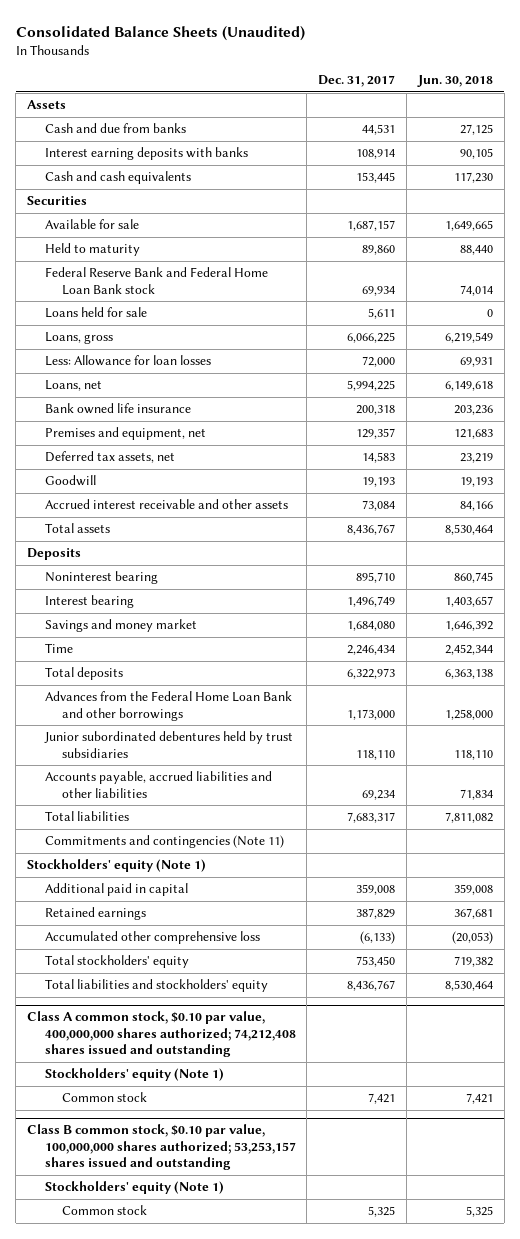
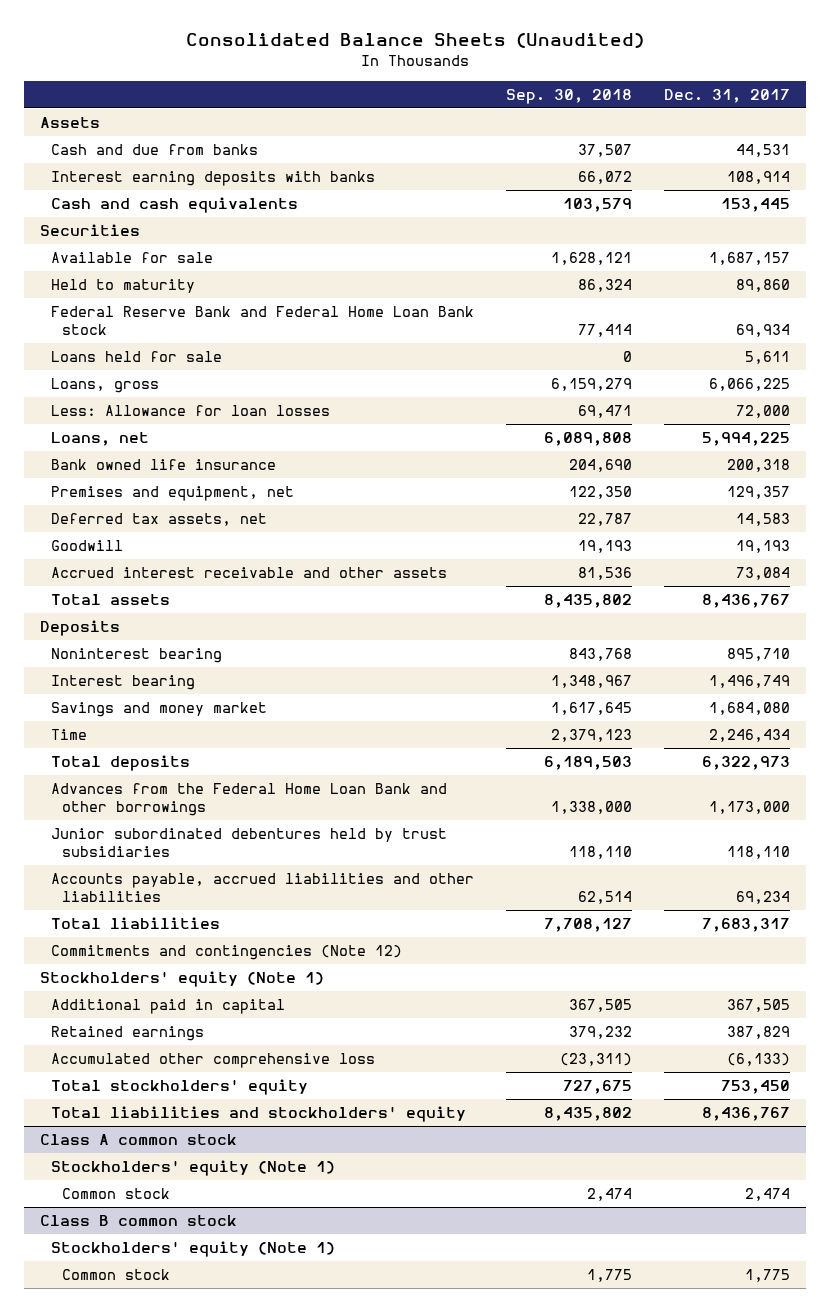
[416,75,493,88] Jun. 30, 2018 -> none
none -> [506,88,633,104] Sep. 30, 2018
[44,835,284,849] Commitments and contingencies (Note 11) -> [51,945,403,961] Commitments and contingencies (Note 12)
[356,884,396,896] 359,008 -> [727,999,791,1013] 367,505
[26,1011,296,1058] Class A common stock, $0.10 par value, 400,000,000 shares authorized; 74,212,408 shares issued and outstanding -> [39,1134,237,1146] Class A common stock
[368,1093,396,1105] 7,421 -> [745,1188,791,1202] 2,474
[26,1124,296,1171] Class B common stock, $0.10 par value, 100,000,000 shares authorized; 53,253,157 shares issued and outstanding -> [39,1215,237,1227] Class B common stock
[368,1206,396,1218] 5,325 -> [745,1269,791,1283] 1,775

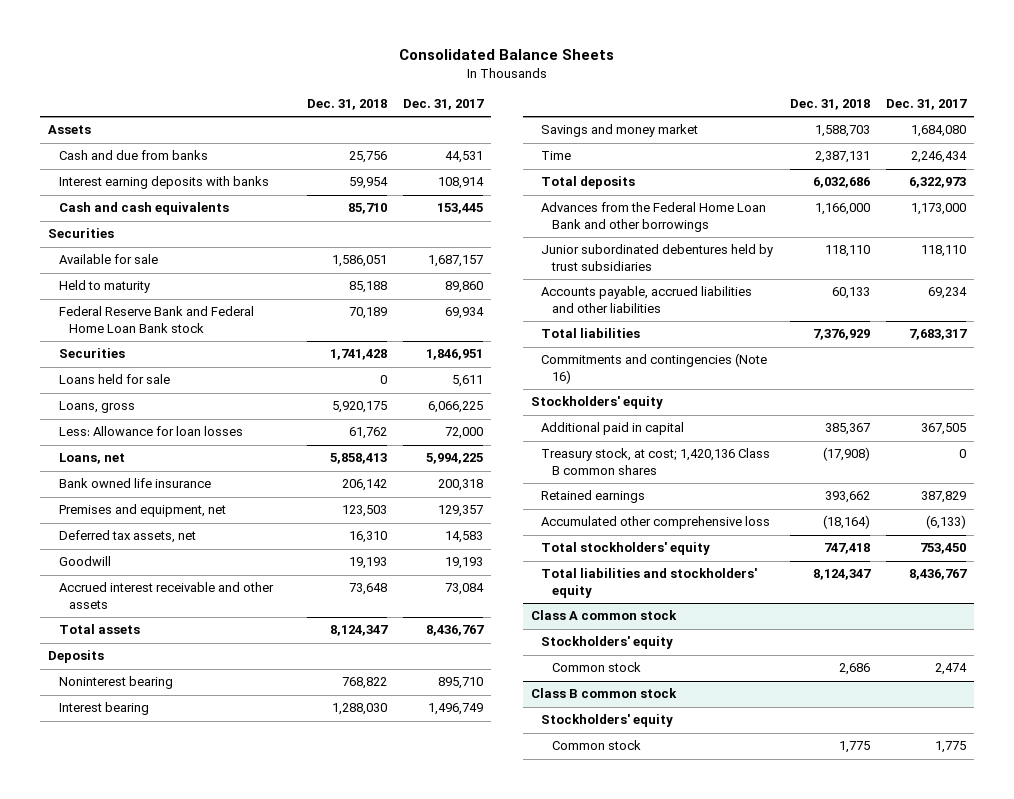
[185,33,644,49] Consolidated Balance Sheets (Unaudited) -> [399,49,615,61] Consolidated Balance Sheets
[506,88,633,104] Sep. 30, 2018 -> none
none -> [306,98,387,110] Dec. 31, 2018
none -> [58,348,125,359] Securities
[51,945,403,961] Commitments and contingencies (Note 12) -> [541,353,768,384] Commitments and contingencies (Note 16)
[39,971,324,988] Stockholders' equity (Note 1) -> [531,396,664,410] Stockholders' equity
none -> [541,448,771,475] Treasury stock, at cost; 1,420,136 Class B common shares
[51,1160,336,1177] Stockholders' equity (Note 1) -> [541,636,674,650] Stockholders' equity
[51,1241,336,1258] Stockholders' equity (Note 1) -> [541,714,674,728] Stockholders' equity

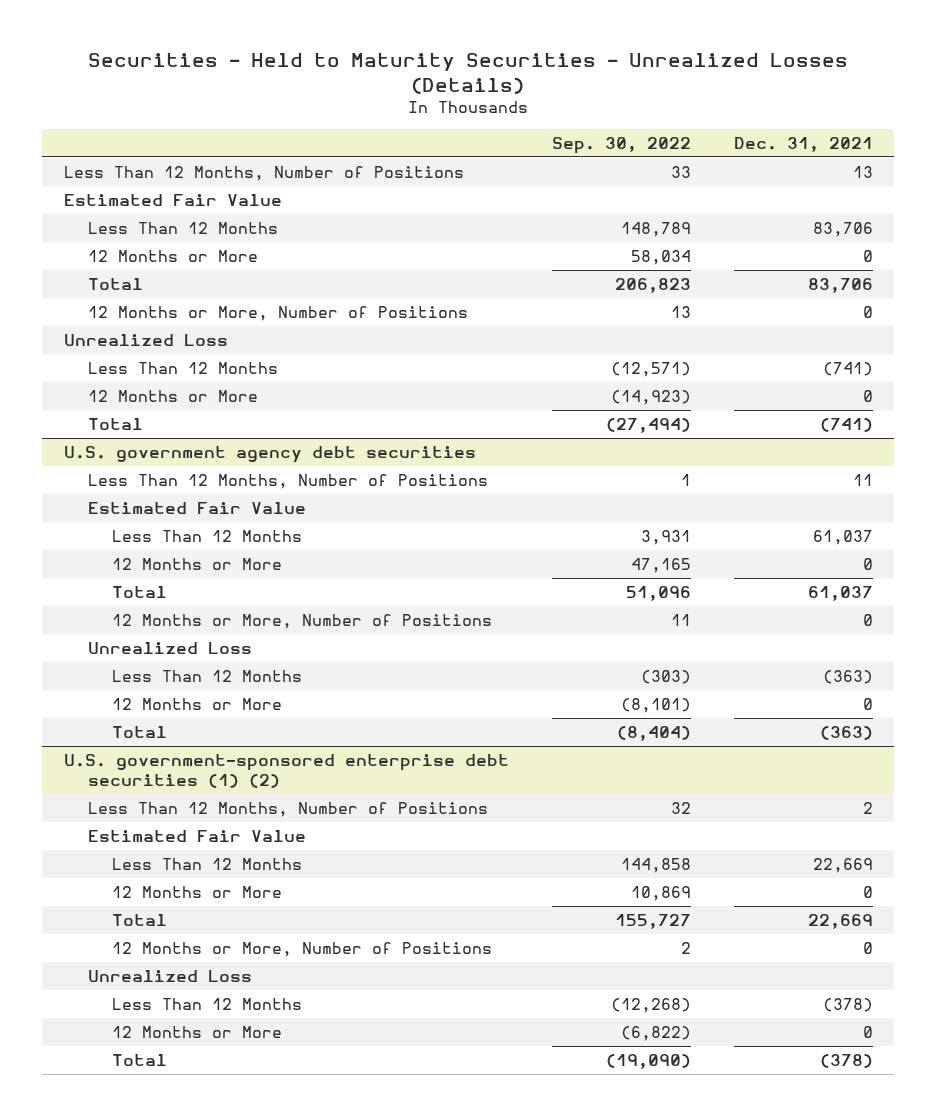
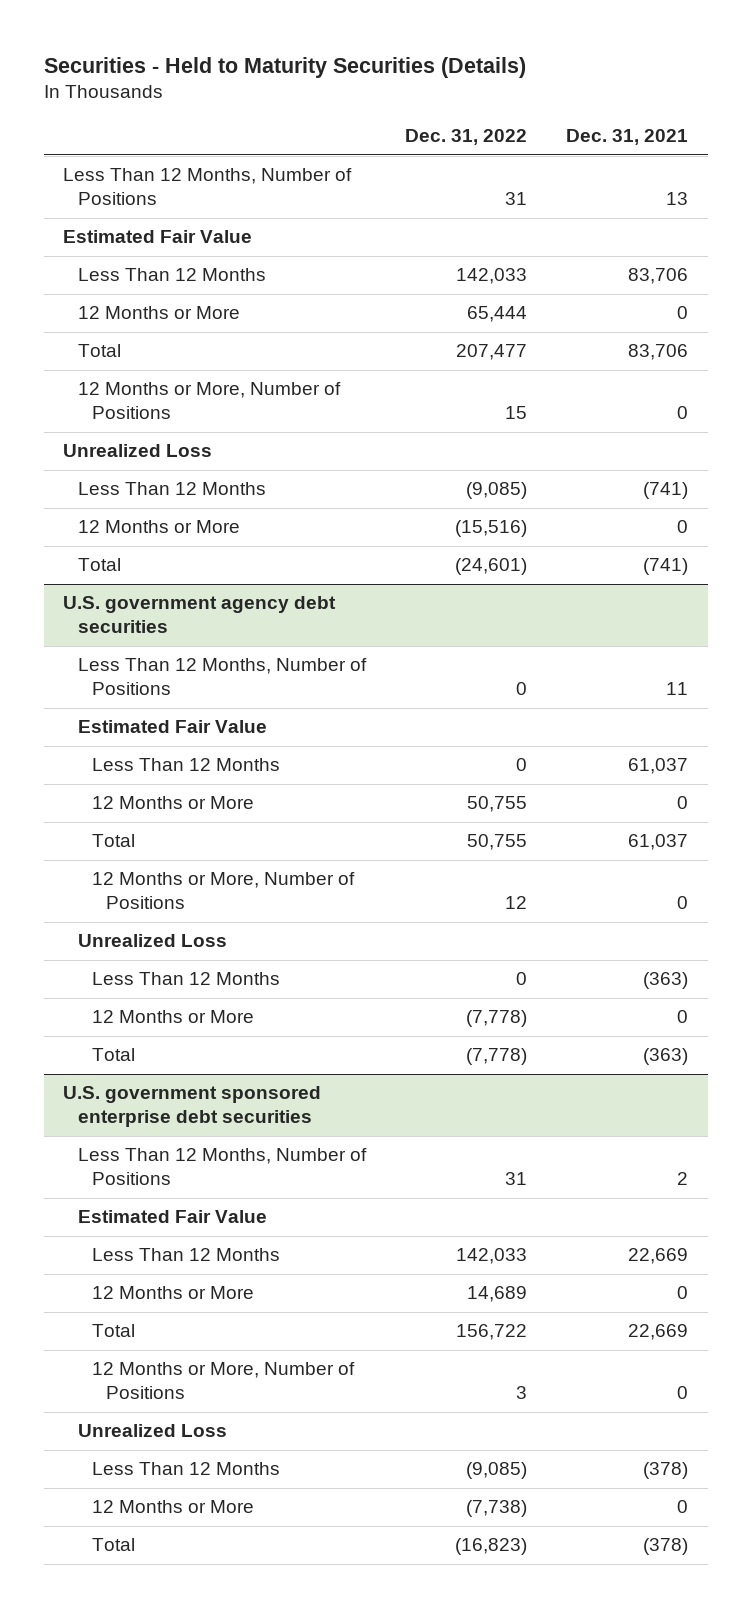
[88,53,849,94] Securities - Held to Maturity Securities - Unrealized Losses (Details) -> [43,56,526,78] Securities - Held to Maturity Securities (Details)
[551,137,691,155] Sep. 30, 2022 -> none
none -> [404,129,527,146] Dec. 31, 2022
[63,753,509,788] U.S. government-sponsored enterprise debt securities (1) (2) -> [63,1086,322,1128] U.S. government sponsored enterprise debt securities

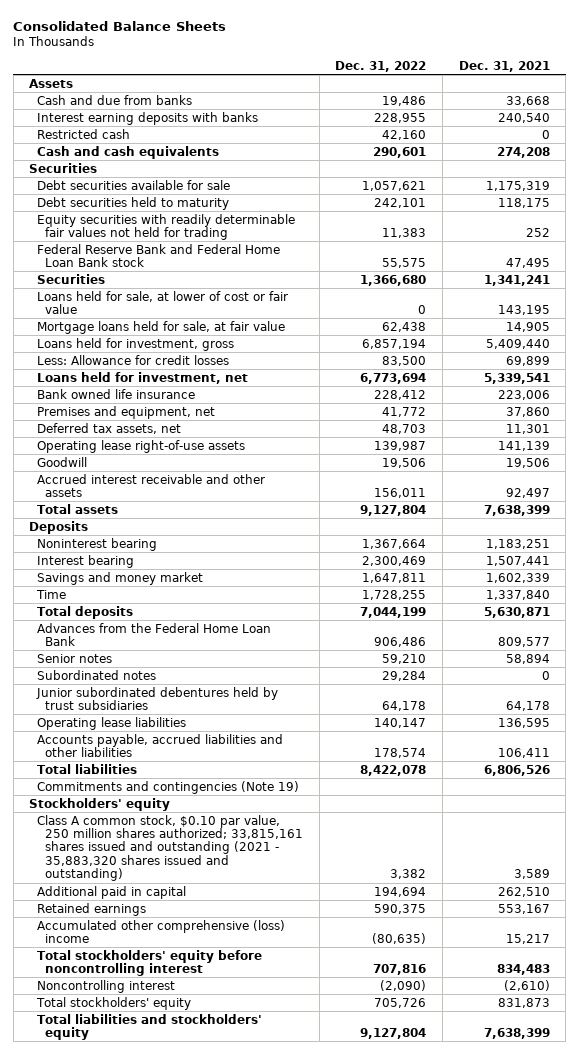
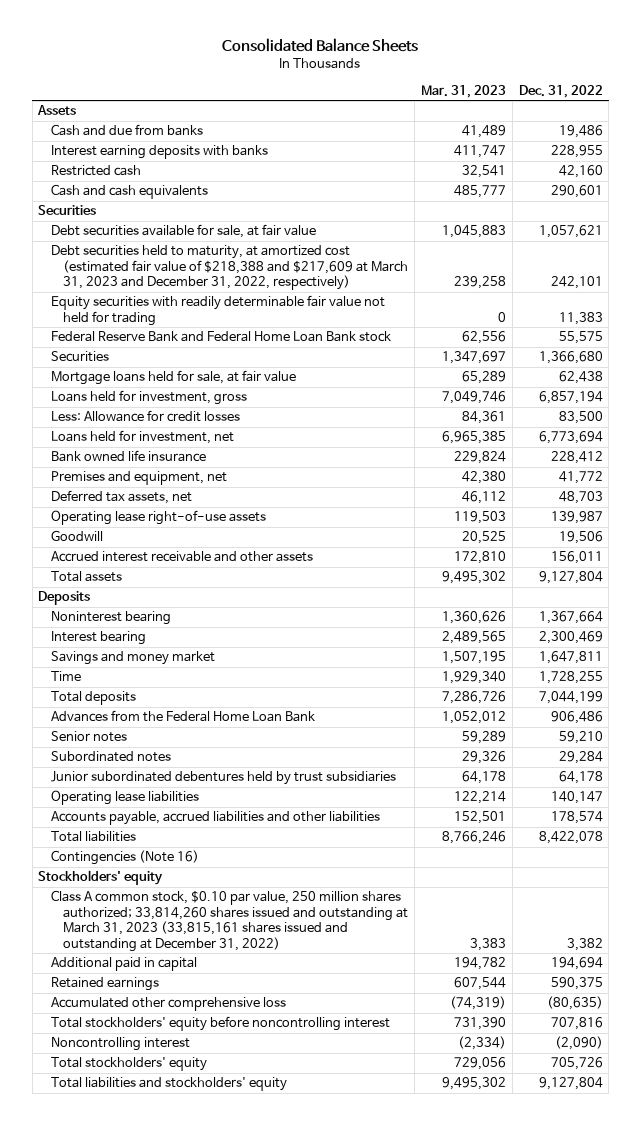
[458,60,550,72] Dec. 31, 2021 -> none
none -> [420,85,506,99] Mar. 31, 2023
[37,179,231,190] Debt securities available for sale -> [50,224,316,239] Debt securities available for sale, at fair value
[37,196,230,210] Debt securities held to maturity -> [50,245,409,291] Debt securities held to maturity, at amortized cost (estimated fair value of $218,388 and $217,609 at March 31, 2023 and December 31, 2022, respectively)
[37,213,296,241] Equity securities with readily determinable fair values not held for trading -> [50,295,385,326] Equity securities with readily determinable fair value not held for trading
[37,290,289,315] Loans held for sale, at lower of cost or fair value -> none
[37,780,300,794] Commitments and contingencies (Note 19) -> [50,850,199,866] Contingencies (Note 16)
[37,814,304,882] Class A common stock, $0.10 par value, 250 million shares authorized; 33,815,161 shares issued and outstanding (2021 - 35,883,320 shares issued and outstanding) -> [50,890,409,952] Class A common stock, $0.10 par value, 250 million shares authorized; 33,814,260 shares issued and outstanding at March 31, 2023 (33,815,161 shares issued and outstanding at December 31, 2022)
[37,919,286,944] Accumulated other comprehensive (loss) income -> [50,997,286,1012] Accumulated other comprehensive loss

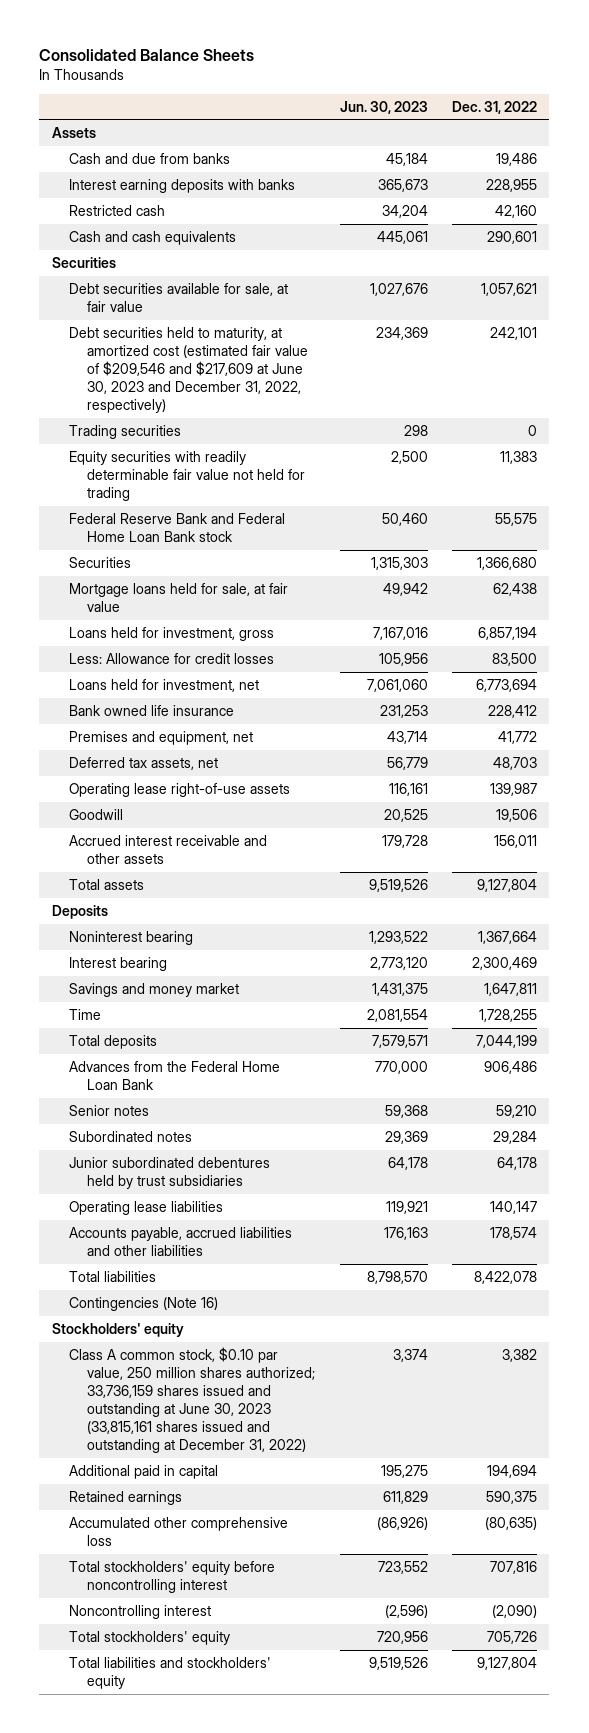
[420,85,506,99] Mar. 31, 2023 -> none
none -> [339,100,428,114] Jun. 30, 2023
[50,245,409,291] Debt securities held to maturity, at amortized cost (estimated fair value of $218,388 and $217,609 at March 31, 2023 and December 31, 2022, respectively) -> [69,326,309,413] Debt securities held to maturity, at amortized cost (estimated fair value of $209,546 and $217,609 at June 30, 2023 and December 31, 2022, respectively)
none -> [69,424,182,439] Trading securities
[50,890,409,952] Class A common stock, $0.10 par value, 250 million shares authorized; 33,814,260 shares issued and outstanding at March 31, 2023 (33,815,161 shares issued and outstanding at December 31, 2022) -> [69,1346,316,1453] Class A common stock, $0.10 par value, 250 million shares authorized; 33,736,159 shares issued and outstanding at June 30, 2023 (33,815,161 shares issued and outstanding at December 31, 2022)

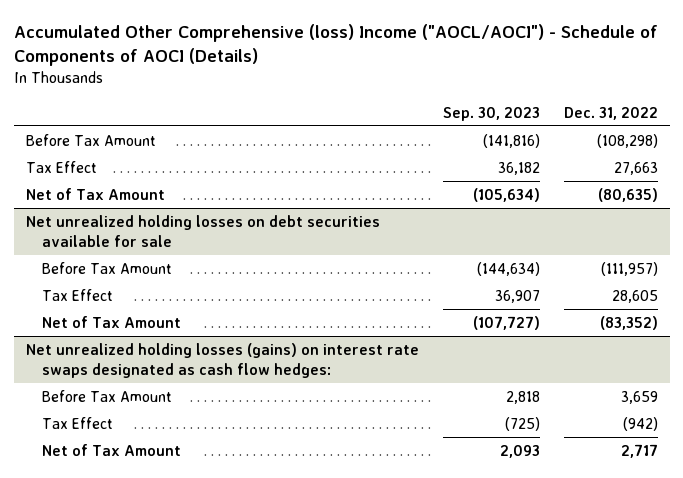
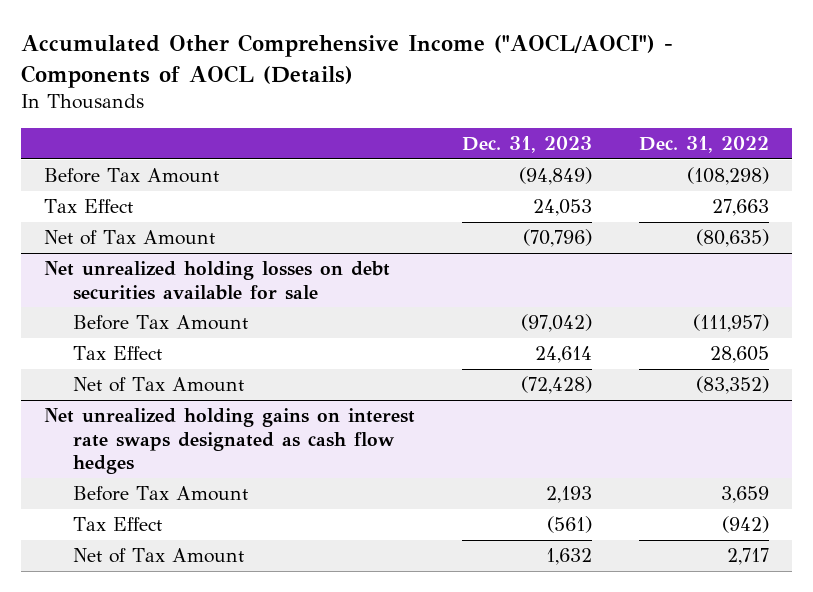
[13,23,658,67] Accumulated Other Comprehensive (loss) Income ("AOCL/AOCI") - Schedule of Components of AOCI (Details) -> [20,34,673,88] Accumulated Other Comprehensive Income ("AOCL/AOCI") - Components of AOCL (Details)
[442,106,540,121] Sep. 30, 2023 -> none
none -> [461,136,592,154] Dec. 31, 2023
[25,342,419,378] Net unrealized holding losses (gains) on interest rate swaps designated as cash flow hedges: -> [44,408,416,475] Net unrealized holding gains on interest rate swaps designated as cash flow hedges

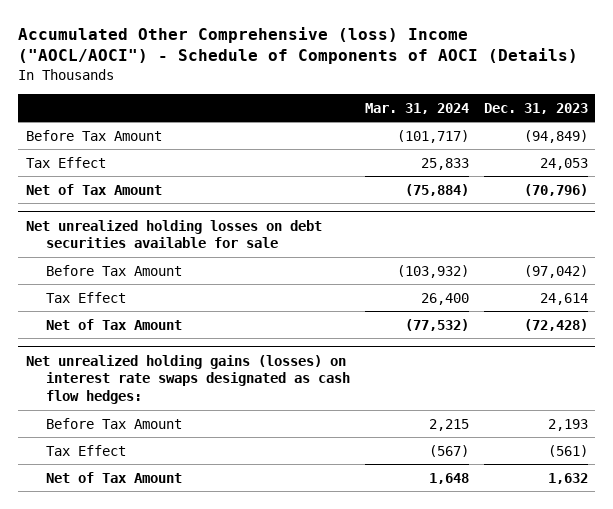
[20,34,673,88] Accumulated Other Comprehensive Income ("AOCL/AOCI") - Components of AOCL (Details) -> [18,26,579,65] Accumulated Other Comprehensive (loss) Income ("AOCL/AOCI") - Schedule of Components of AOCI (Details)
[638,136,769,154] Dec. 31, 2022 -> none
none -> [364,102,469,114] Mar. 31, 2024
[44,408,416,475] Net unrealized holding gains on interest rate swaps designated as cash flow hedges -> [25,354,350,405] Net unrealized holding gains (losses) on interest rate swaps designated as cash flow hedges:

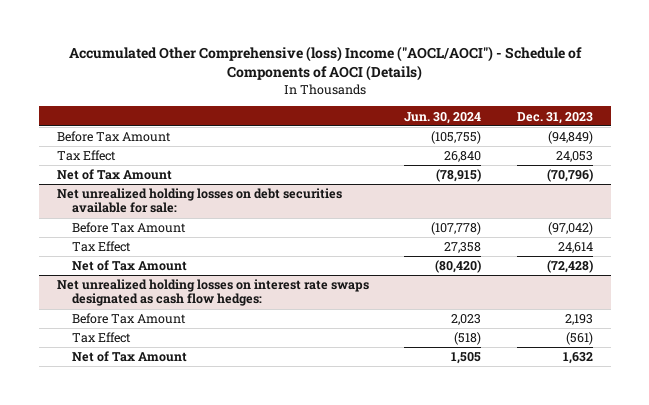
[364,102,469,114] Mar. 31, 2024 -> none
none -> [404,111,482,124] Jun. 30, 2024
[25,219,322,249] Net unrealized holding losses on debt securities available for sale -> [56,188,342,214] Net unrealized holding losses on debt securities available for sale:
[25,354,350,405] Net unrealized holding gains (losses) on interest rate swaps designated as cash flow hedges: -> [56,279,369,307] Net unrealized holding losses on interest rate swaps designated as cash flow hedges:

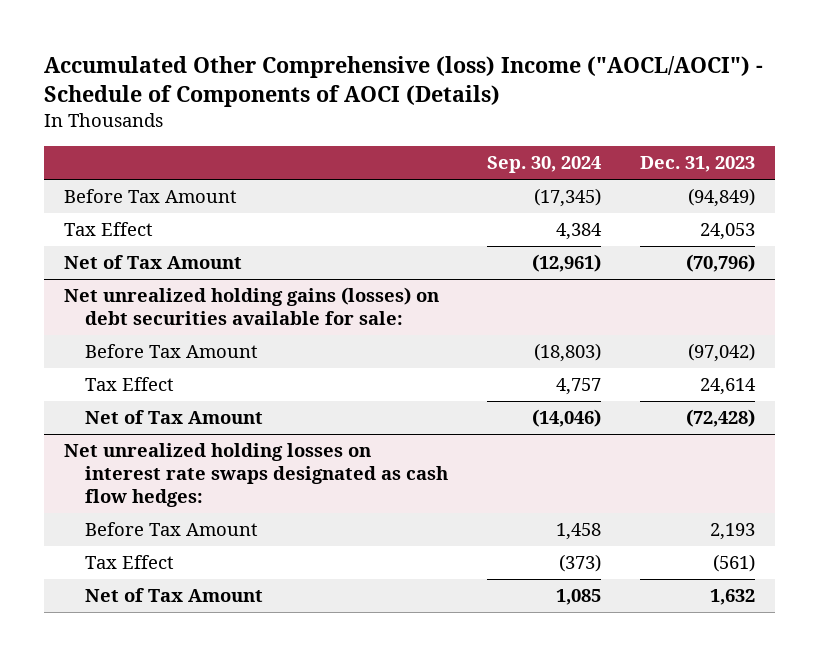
[404,111,482,124] Jun. 30, 2024 -> none
none -> [486,156,601,174] Sep. 30, 2024
[56,188,342,214] Net unrealized holding losses on debt securities available for sale: -> [63,287,439,326] Net unrealized holding gains (losses) on debt securities available for sale:

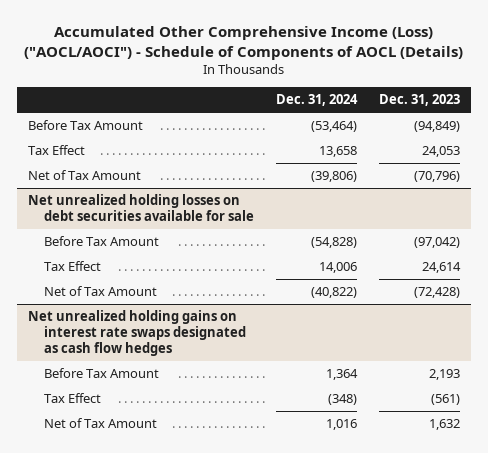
[44,56,764,108] Accumulated Other Comprehensive (loss) Income ("AOCL/AOCI") - Schedule of Components of AOCI (Details) -> [23,25,463,60] Accumulated Other Comprehensive Income (Loss) ("AOCL/AOCI") - Schedule of Components of AOCL (Details)
[486,156,601,174] Sep. 30, 2024 -> none
none -> [275,94,358,107] Dec. 31, 2024
[63,287,439,326] Net unrealized holding gains (losses) on debt securities available for sale: -> [27,194,255,222] Net unrealized holding losses on debt securities available for sale
[63,443,448,508] Net unrealized holding losses on interest rate swaps designated as cash flow hedges: -> [27,310,247,357] Net unrealized holding gains on interest rate swaps designated as cash flow hedges

